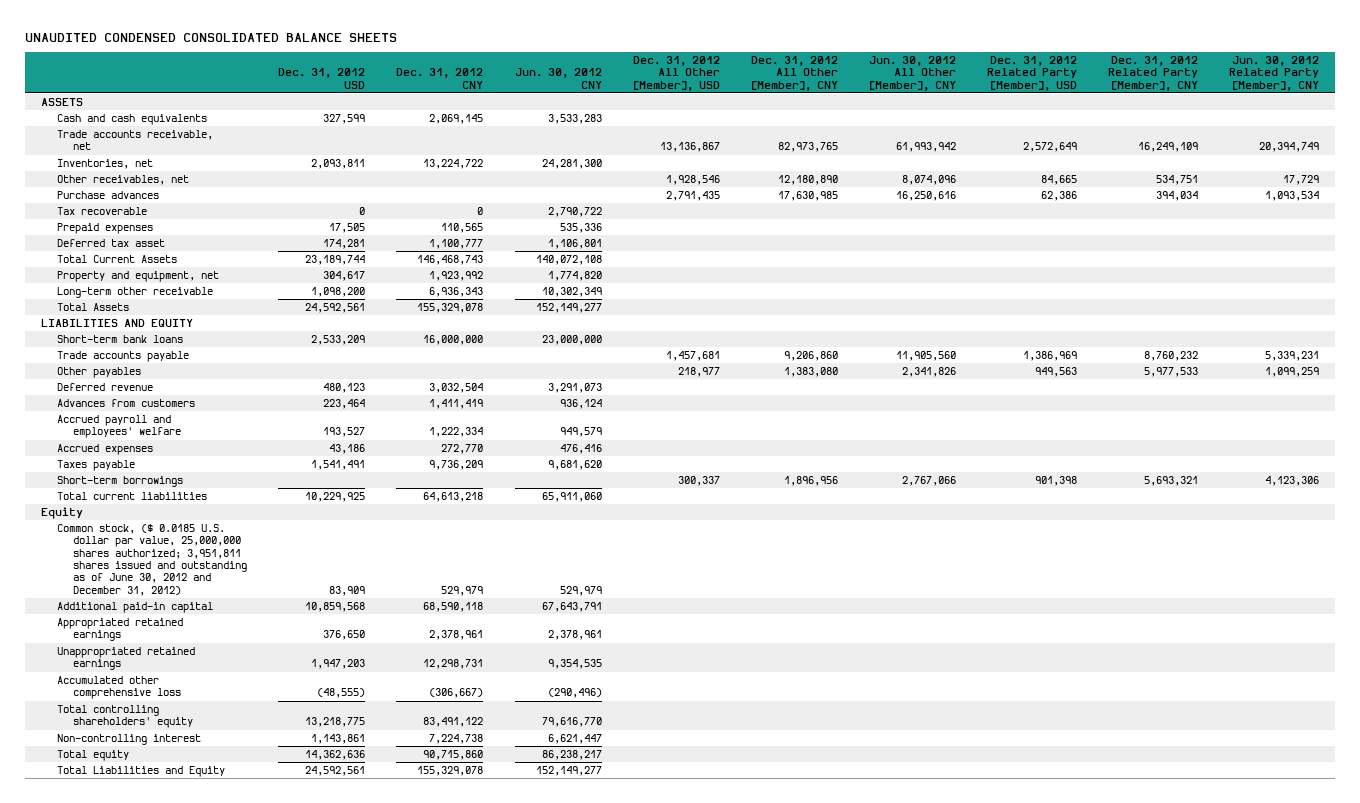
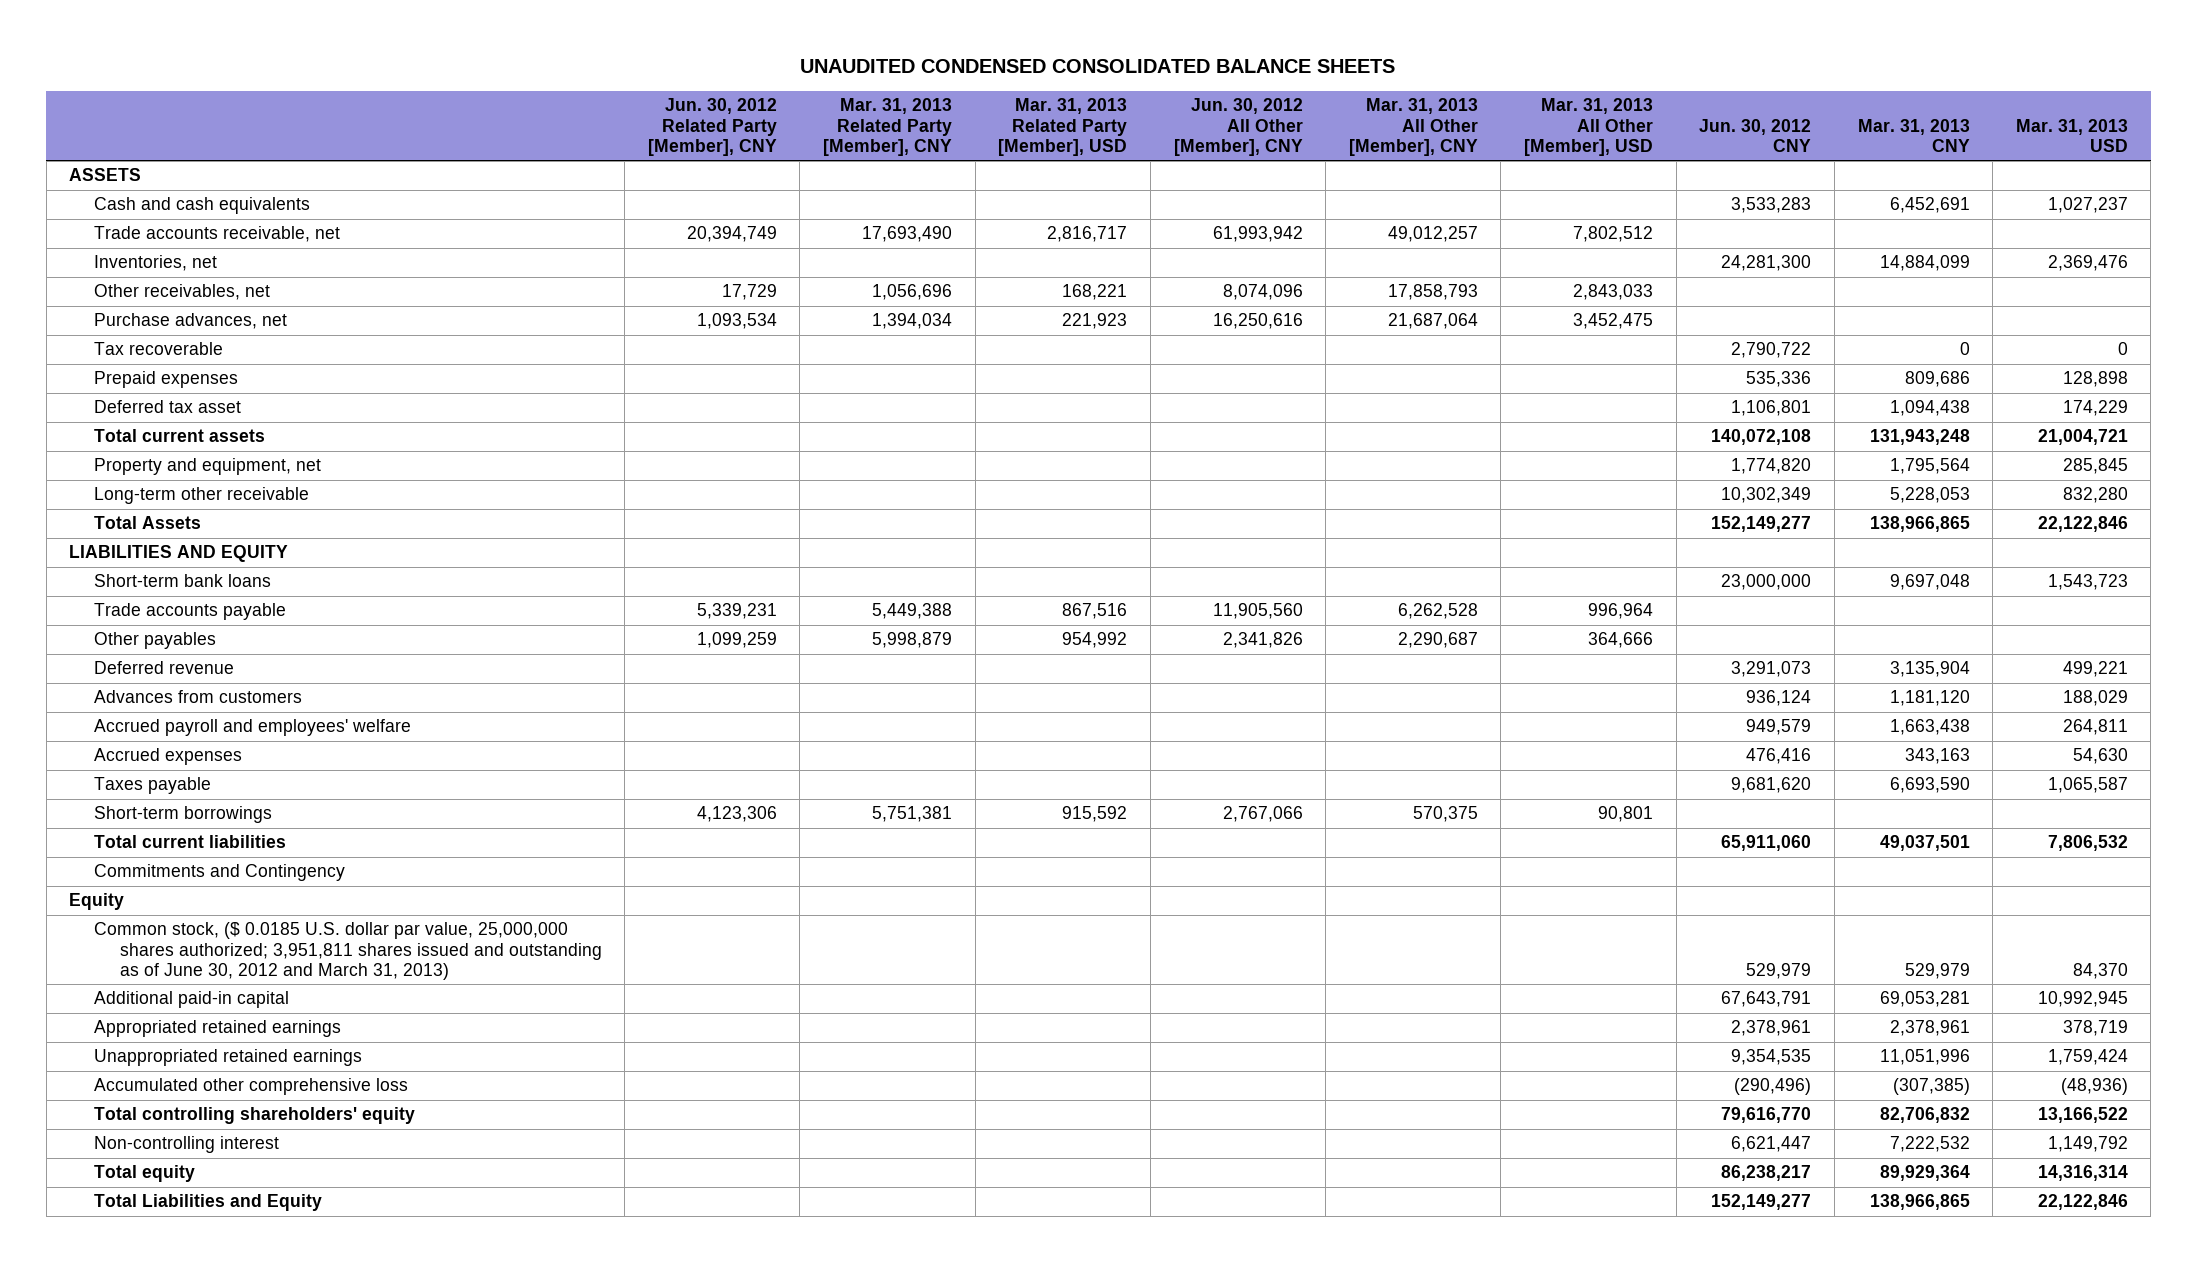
[278,68,366,89] Dec. 31, 2012 USD -> none
[396,68,484,89] Dec. 31, 2012 CNY -> none
[632,56,720,91] Dec. 31, 2012 All Other [Member], USD -> none
[750,56,838,91] Dec. 31, 2012 All Other [Member], CNY -> none
[987,56,1078,91] Dec. 31, 2012 Related Party [Member], USD -> none
[1108,56,1199,91] Dec. 31, 2012 Related Party [Member], CNY -> none
none -> [823,98,953,157] Mar. 31, 2013 Related Party [Member], CNY
none -> [998,98,1128,157] Mar. 31, 2013 Related Party [Member], USD
none -> [1348,98,1478,157] Mar. 31, 2013 All Other [Member], CNY
none -> [1524,98,1654,157] Mar. 31, 2013 All Other [Member], USD
none -> [1857,118,1970,153] Mar. 31, 2013 CNY
none -> [2015,118,2128,153] Mar. 31, 2013 USD
[56,191,159,200] Purchase advances -> [94,313,288,330] Purchase advances, net
[56,255,177,264] Total Current Assets -> [94,429,266,443] Total current assets
none -> [94,864,346,882] Commitments and Contingency
[56,524,248,596] Common stock, ($ 0.0185 U.S. dollar par value, 25,000,000 shares authorized; 3,951,811 shares issued and outstanding as of June 30, 2012 and December 31, 2012) -> [94,922,602,981] Common stock, ($ 0.0185 U.S. dollar par value, 25,000,000 shares authorized; 3,951,811 shares issued and outstanding as of June 30, 2012 and March 31, 2013)

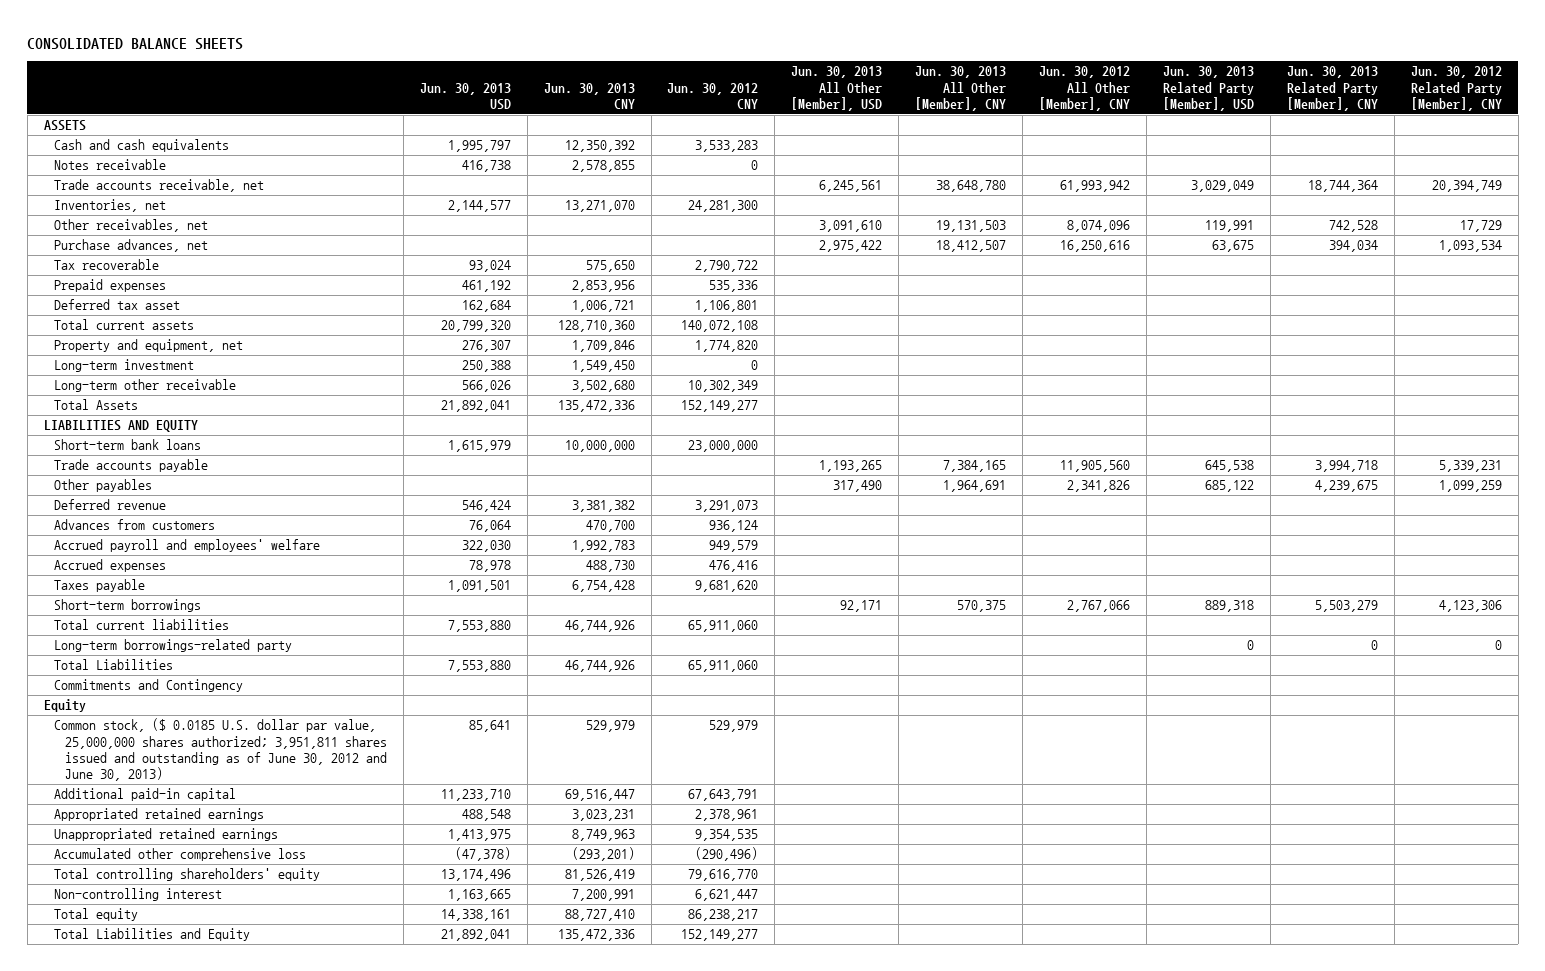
[800,59,1396,74] UNAUDITED CONDENSED CONSOLIDATED BALANCE SHEETS -> [27,37,244,50] CONSOLIDATED BALANCE SHEETS
[823,98,953,157] Mar. 31, 2013 Related Party [Member], CNY -> none
[998,98,1128,157] Mar. 31, 2013 Related Party [Member], USD -> none
[1348,98,1478,157] Mar. 31, 2013 All Other [Member], CNY -> none
[1524,98,1654,157] Mar. 31, 2013 All Other [Member], USD -> none
[1857,118,1970,153] Mar. 31, 2013 CNY -> none
[2015,118,2128,153] Mar. 31, 2013 USD -> none
none -> [419,82,511,110] Jun. 30, 2013 USD
none -> [543,82,635,109] Jun. 30, 2013 CNY
none -> [791,66,883,111] Jun. 30, 2013 All Other [Member], USD
none -> [915,66,1007,111] Jun. 30, 2013 All Other [Member], CNY
none -> [1163,66,1255,111] Jun. 30, 2013 Related Party [Member], USD
none -> [1286,66,1378,111] Jun. 30, 2013 Related Party [Member], CNY
none -> [54,159,167,171] Notes receivable
none -> [54,359,195,373] Long-term investment
none -> [54,639,293,653] Long-term borrowings-related party
none -> [54,659,174,671] Total Liabilities
[94,922,602,981] Common stock, ($ 0.0185 U.S. dollar par value, 25,000,000 shares authorized; 3,951,811 shares issued and outstanding as of June 30, 2012 and March 31, 2013) -> [54,718,387,782] Common stock, ($ 0.0185 U.S. dollar par value, 25,000,000 shares authorized; 3,951,811 shares issued and outstanding as of June 30, 2012 and June 30, 2013)

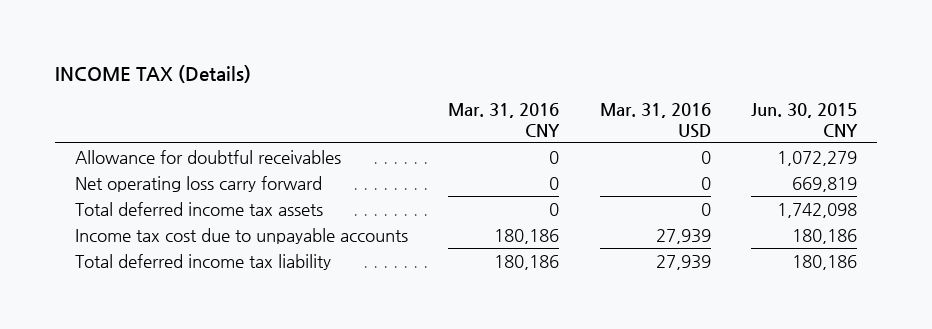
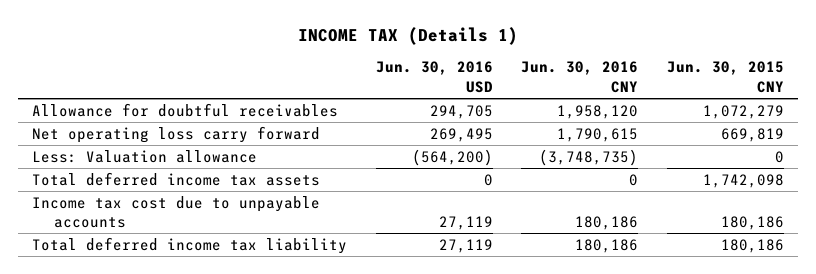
[54,65,251,84] INCOME TAX (Details) -> [297,26,518,45] INCOME TAX (Details 1)
[448,103,561,137] Mar. 31, 2016 CNY -> none
[599,103,711,138] Mar. 31, 2016 USD -> none
none -> [375,61,493,93] Jun. 30, 2016 USD
none -> [521,61,639,93] Jun. 30, 2016 CNY
none -> [31,149,257,163] Less: Valuation allowance

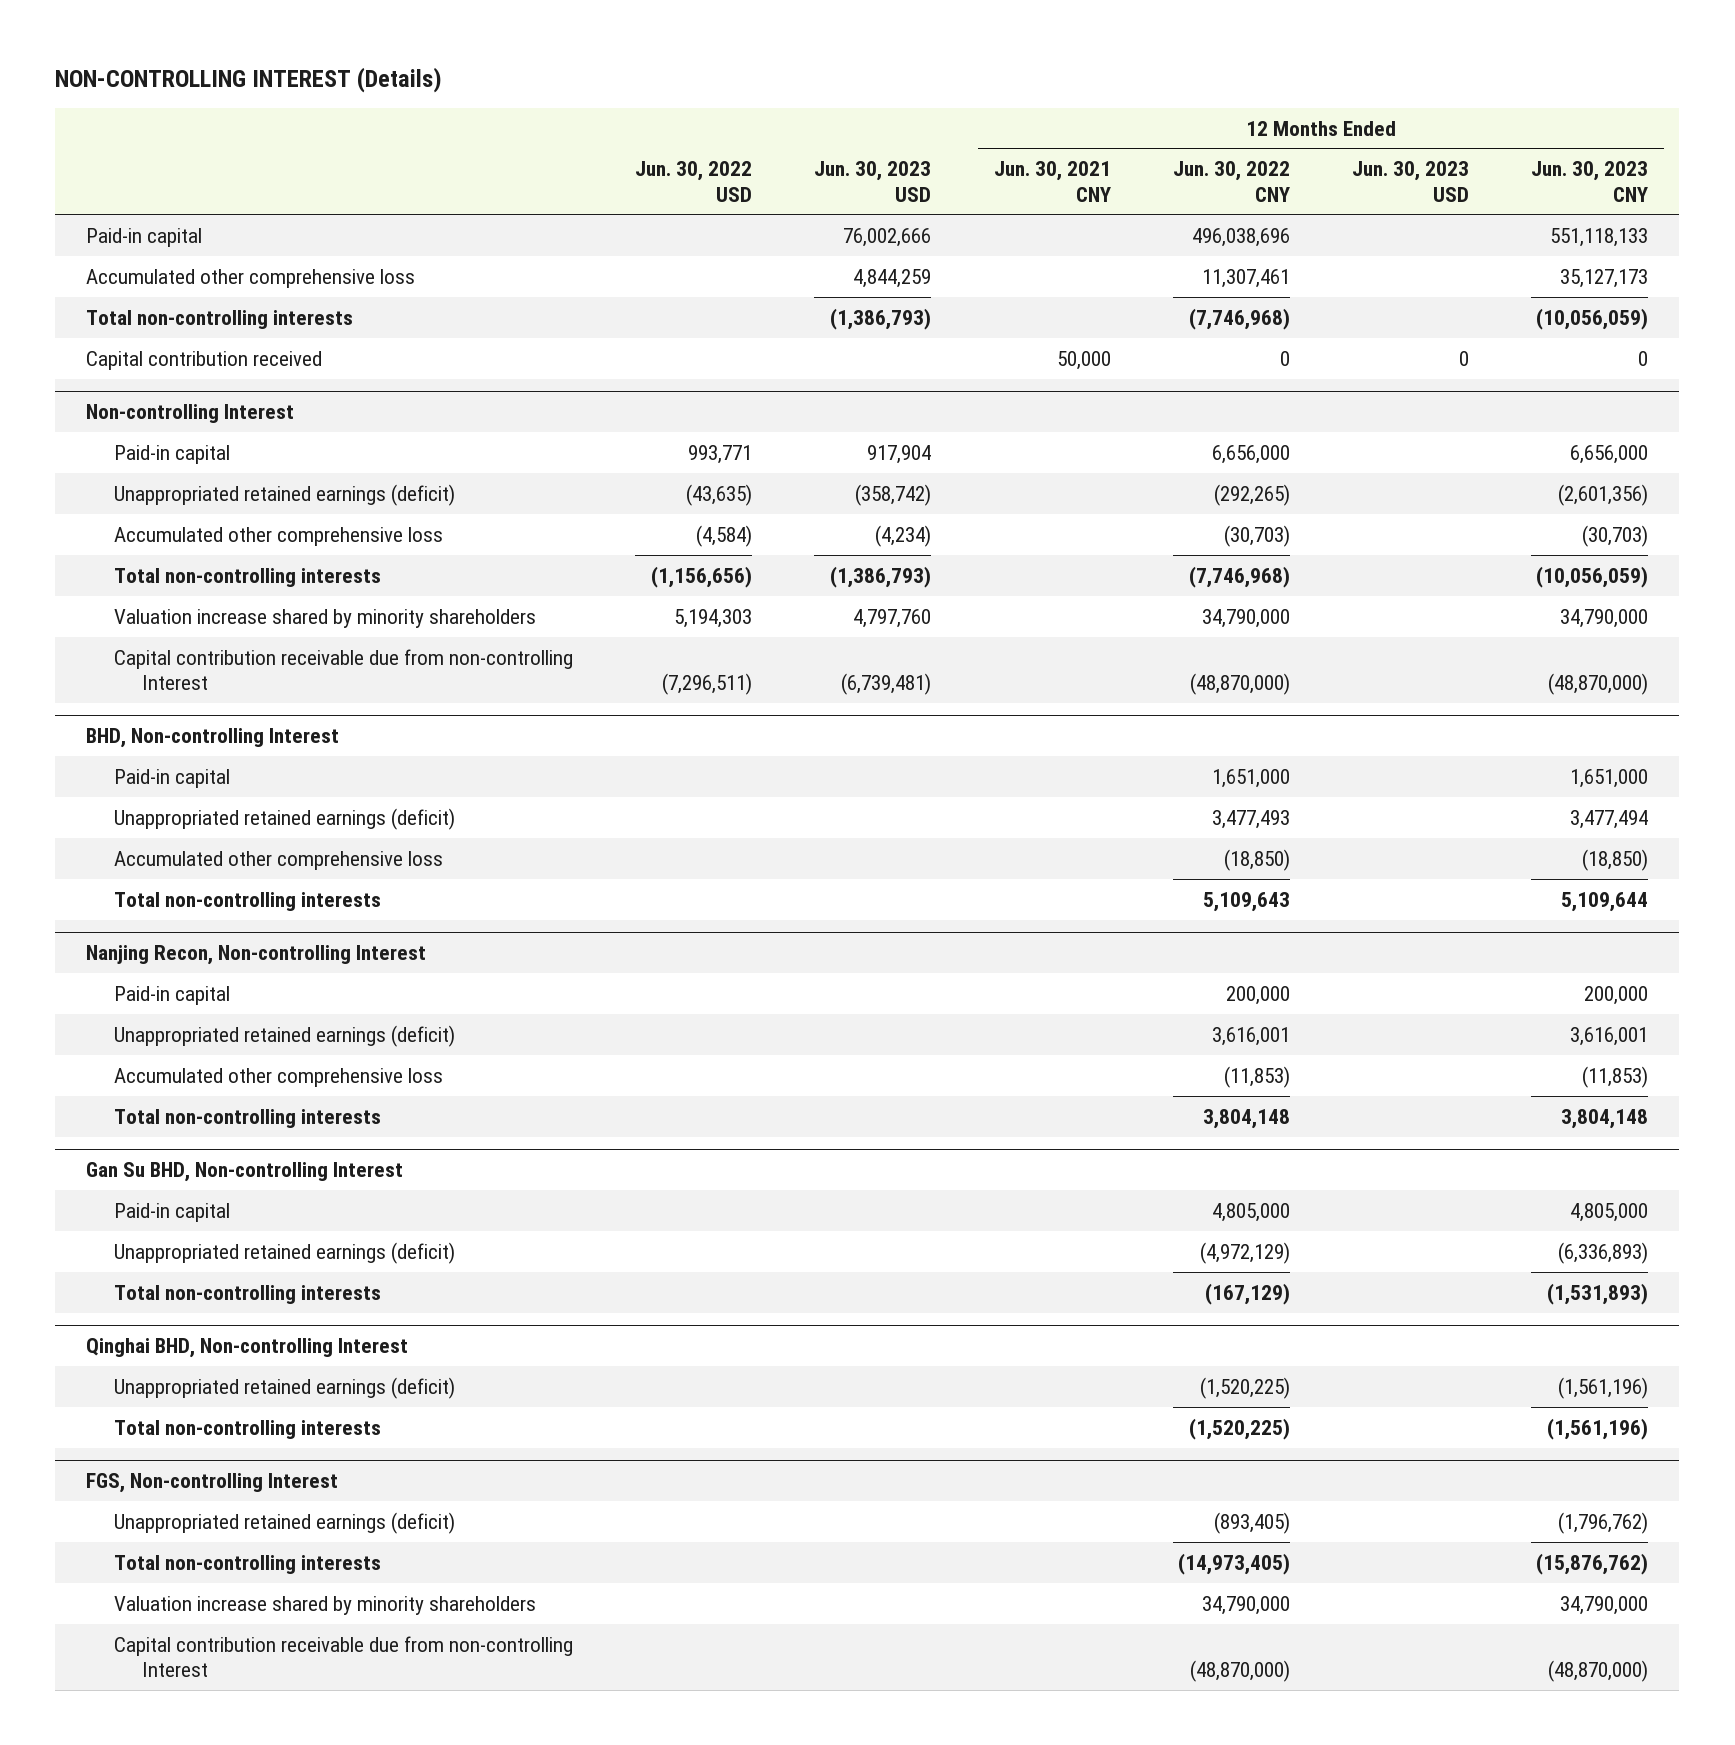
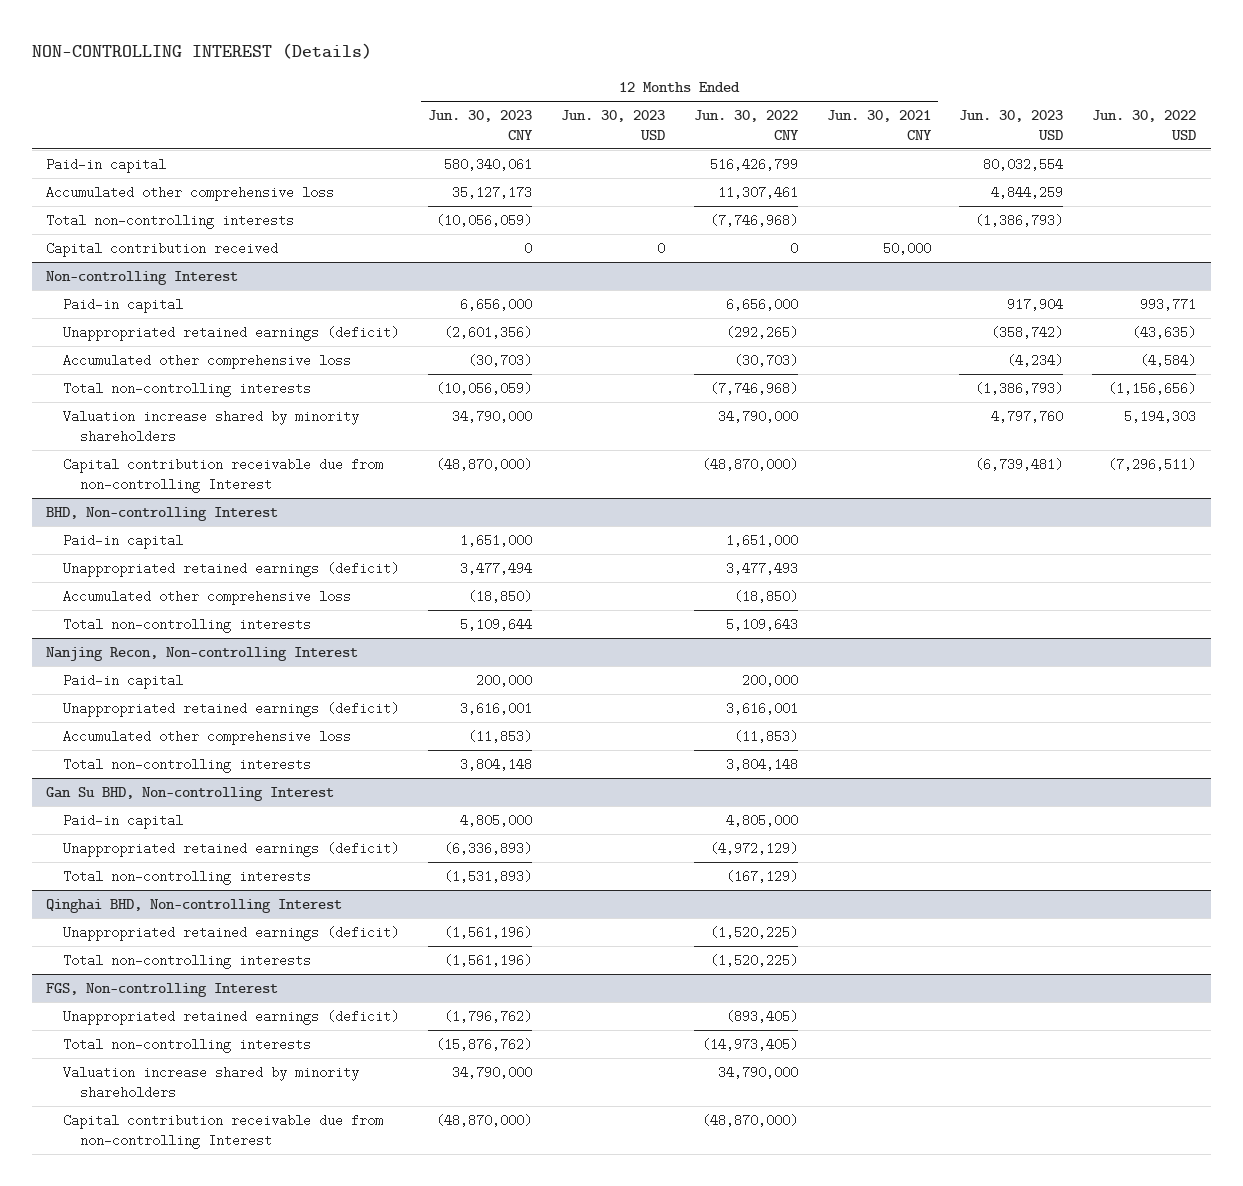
[843,227,932,247] 76,002,666 -> [983,157,1064,171] 80,032,554
[1191,227,1290,247] 496,038,696 -> [709,157,798,171] 516,426,799
[1550,227,1649,247] 551,118,133 -> [444,157,533,171] 580,340,061

